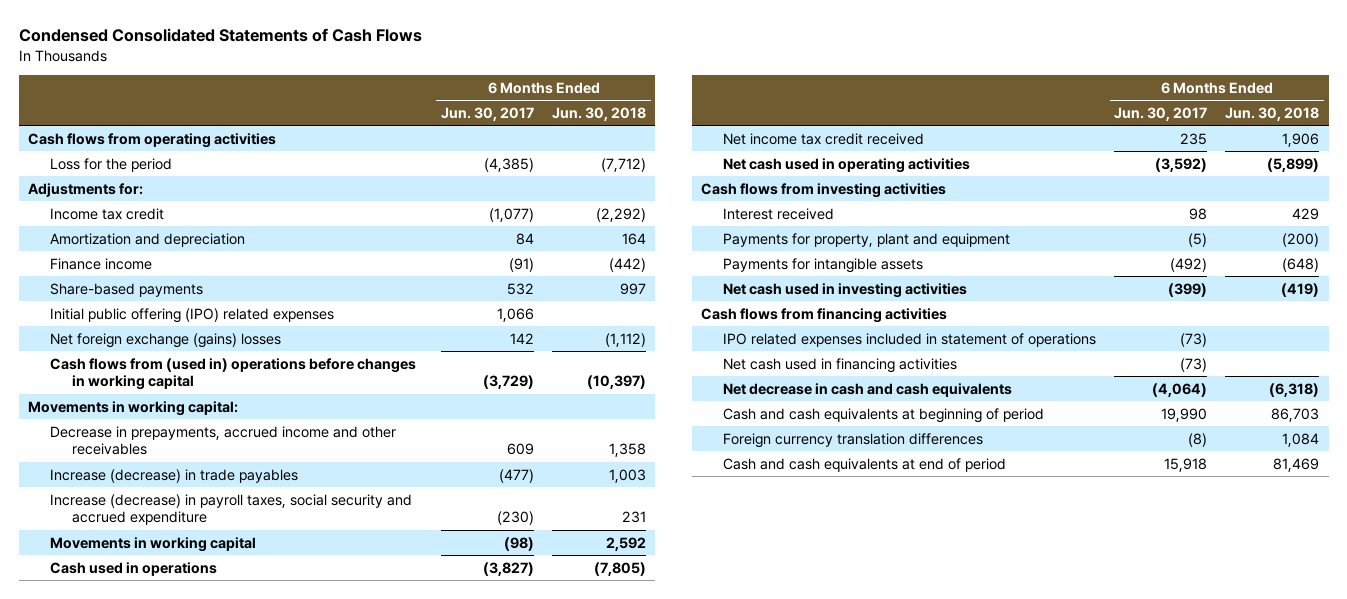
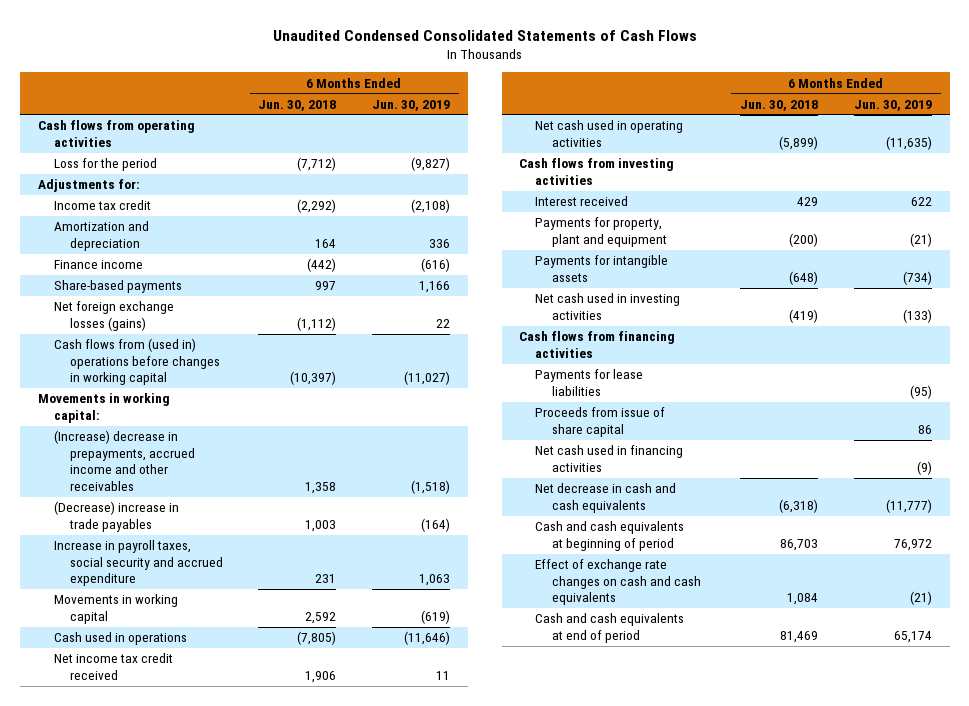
[18,28,422,43] Condensed Consolidated Statements of Cash Flows -> [272,29,697,41] Unaudited Condensed Consolidated Statements of Cash Flows
[441,107,535,122] Jun. 30, 2017 -> none
none -> [372,99,451,111] Jun. 30, 2019
[49,307,334,323] Initial public offering (IPO) related expenses -> none
[49,332,281,348] Net foreign exchange (gains) losses -> [53,301,174,331] Net foreign exchange losses (gains)
[49,425,396,456] Decrease in prepayments, accrued income and other receivables -> [53,430,195,492] (Increase) decrease in prepayments, accrued income and other receivables
[49,468,298,483] Increase (decrease) in trade payables -> [53,501,179,532] (Decrease) increase in trade payables
[49,493,412,526] Increase (decrease) in payroll taxes, social security and accrued expenditure -> [53,540,223,587] Increase in payroll taxes, social security and accrued expenditure
[722,332,1096,347] IPO related expenses included in statement of operations -> none
none -> [535,369,644,396] Payments for lease liabilities
none -> [535,407,666,437] Proceeds from issue of share capital
[722,432,983,448] Foreign currency translation differences -> [535,559,701,606] Effect of exchange rate changes on cash and cash equivalents

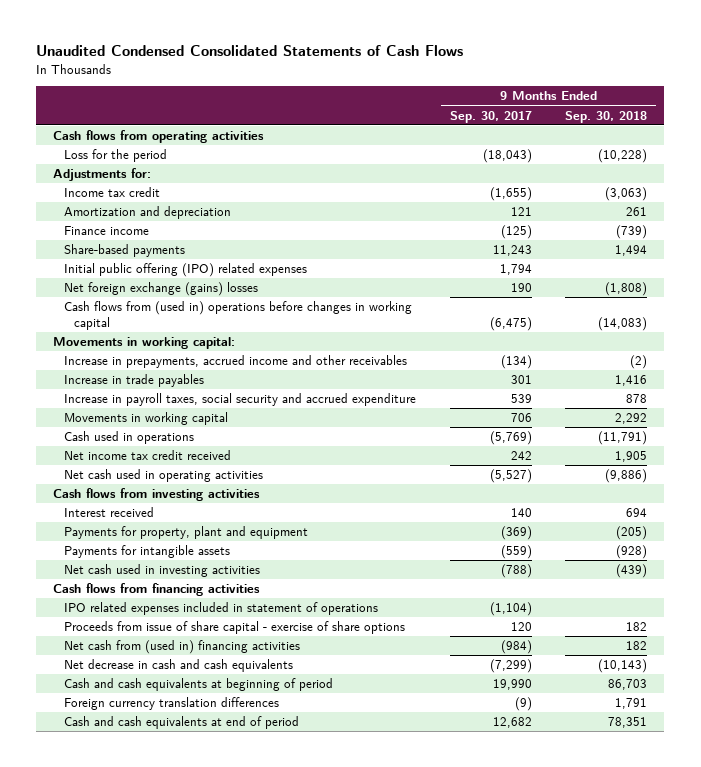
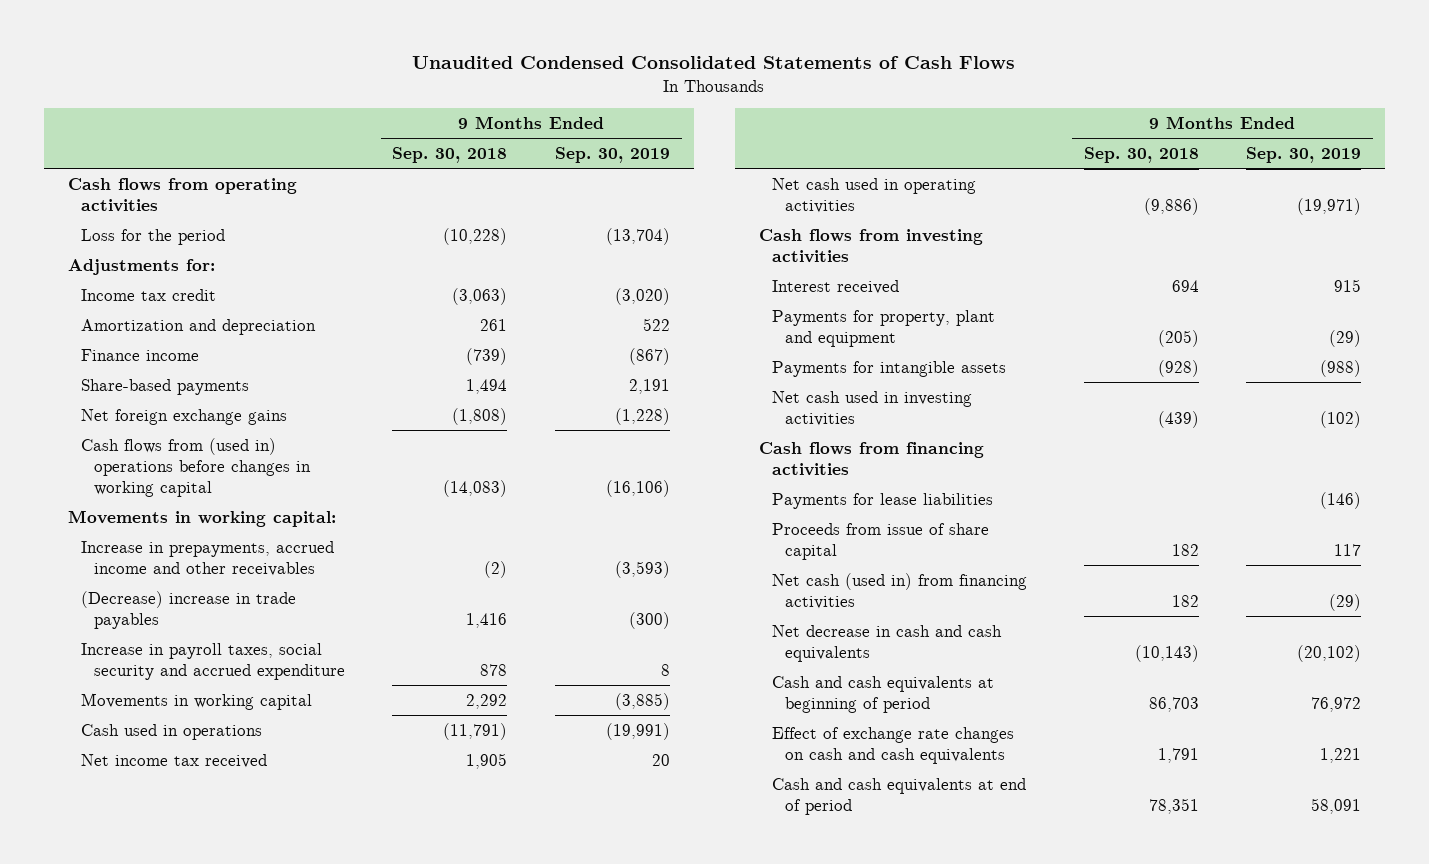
[449,110,532,123] Sep. 30, 2017 -> none
none -> [554,147,670,164] Sep. 30, 2019
[63,263,307,278] Initial public offering (IPO) related expenses -> none
[63,282,258,297] Net foreign exchange (gains) losses -> [80,408,287,425] Net foreign exchange gains
[63,374,204,388] Increase in trade payables -> [80,590,296,629] (Decrease) increase in trade payables
[63,450,231,461] Net income tax credit received -> [80,753,267,768] Net income tax received
[63,602,378,616] IPO related expenses included in statement of operations -> none
none -> [771,492,993,509] Payments for lease liabilities
[63,621,405,635] Proceeds from issue of share capital - exercise of share options -> [771,522,989,560] Proceeds from issue of share capital
[63,640,300,655] Net cash from (used in) financing activities -> [771,572,1027,609] Net cash (used in) from financing activities
[63,697,279,711] Foreign currency translation differences -> [771,726,1014,764] Effect of exchange rate changes on cash and cash equivalents

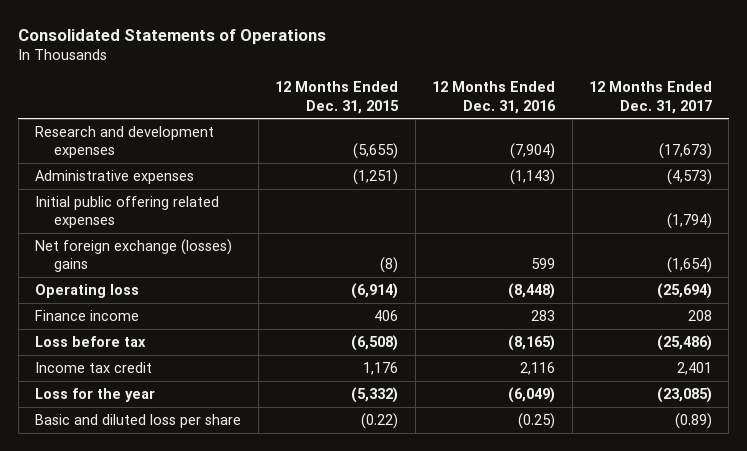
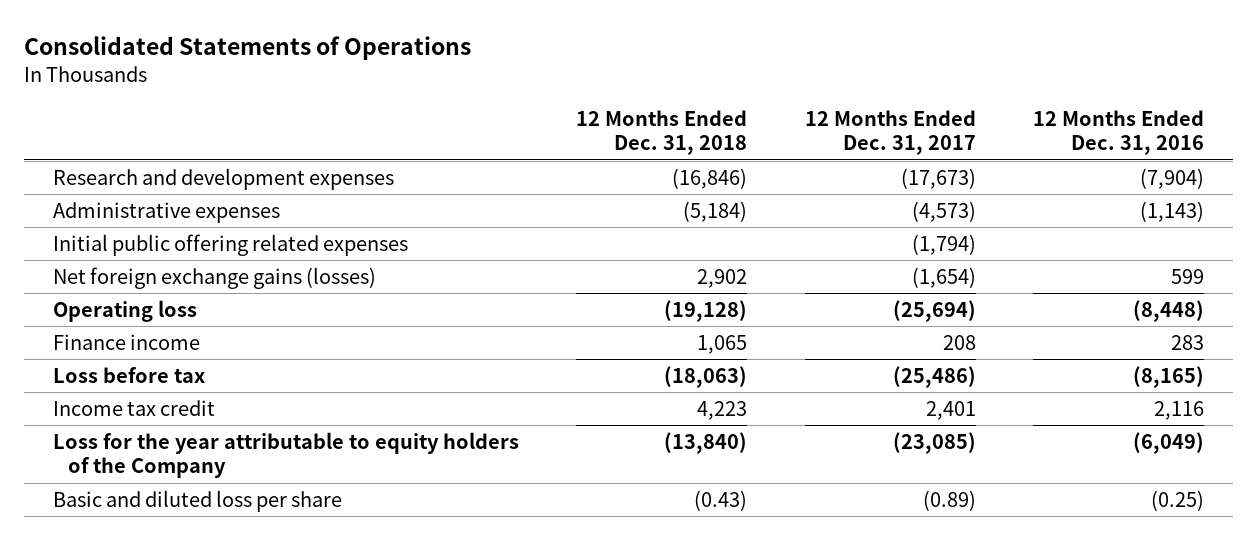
[275,81,400,114] 12 Months Ended Dec. 31, 2015 -> none
none -> [576,110,748,156] 12 Months Ended Dec. 31, 2018
[35,239,233,273] Net foreign exchange (losses) gains -> [52,266,376,289] Net foreign exchange gains (losses)
[35,388,156,403] Loss for the year -> [52,431,519,479] Loss for the year attributable to equity holders of the Company

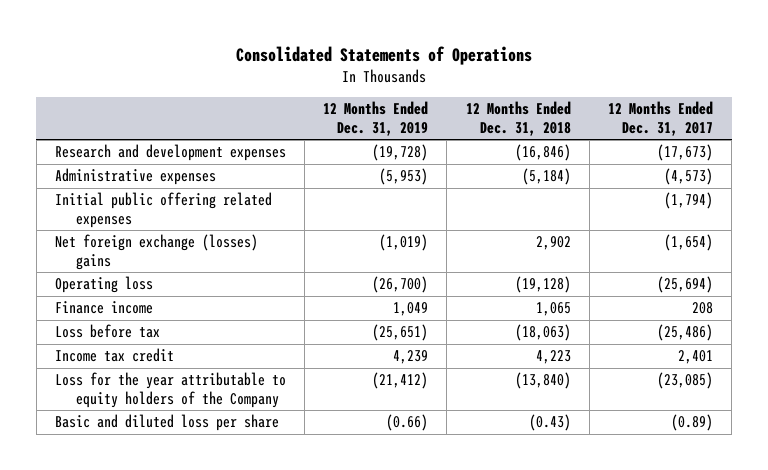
[1033,110,1205,156] 12 Months Ended Dec. 31, 2016 -> none
none -> [323,101,429,137] 12 Months Ended Dec. 31, 2019
[52,266,376,289] Net foreign exchange gains (losses) -> [54,234,258,270] Net foreign exchange (losses) gains

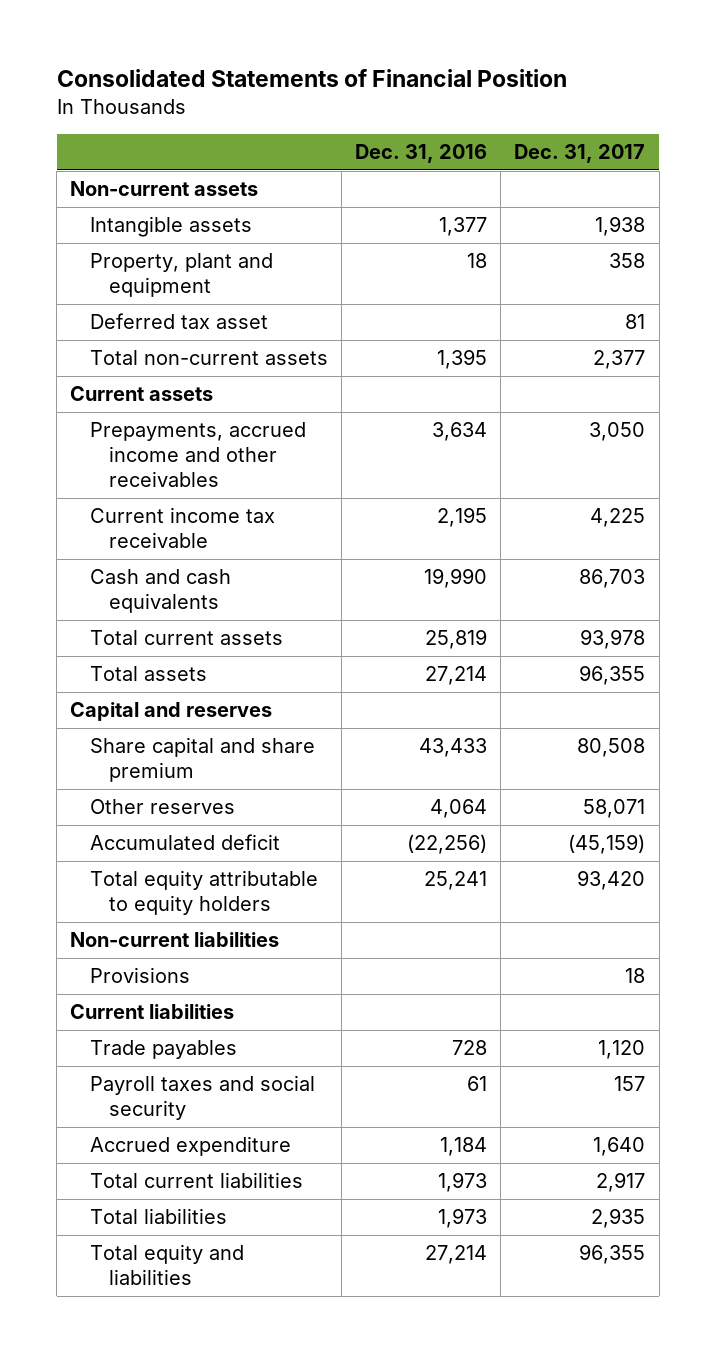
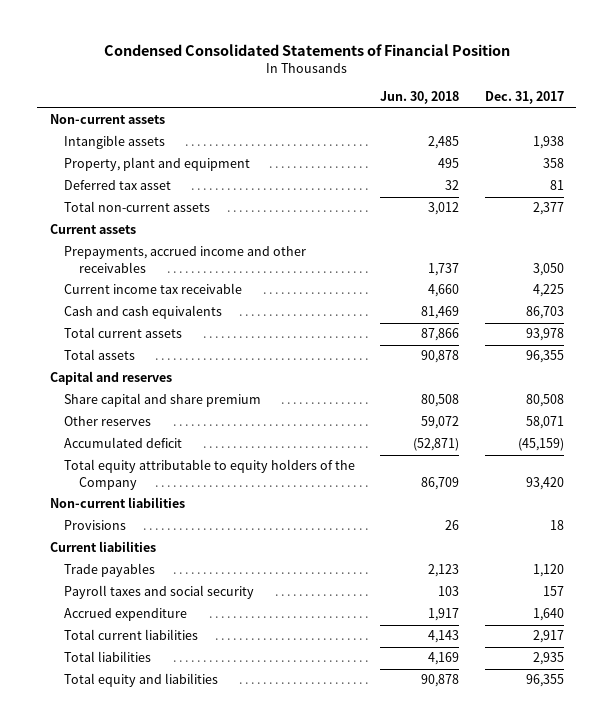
[56,69,567,88] Consolidated Statements of Financial Position -> [103,44,510,57] Condensed Consolidated Statements of Financial Position
[354,144,487,164] Dec. 31, 2016 -> none
none -> [380,91,460,105] Jun. 30, 2018
[89,870,318,916] Total equity attributable to equity holders -> [64,459,356,490] Total equity attributable to equity holders of the Company

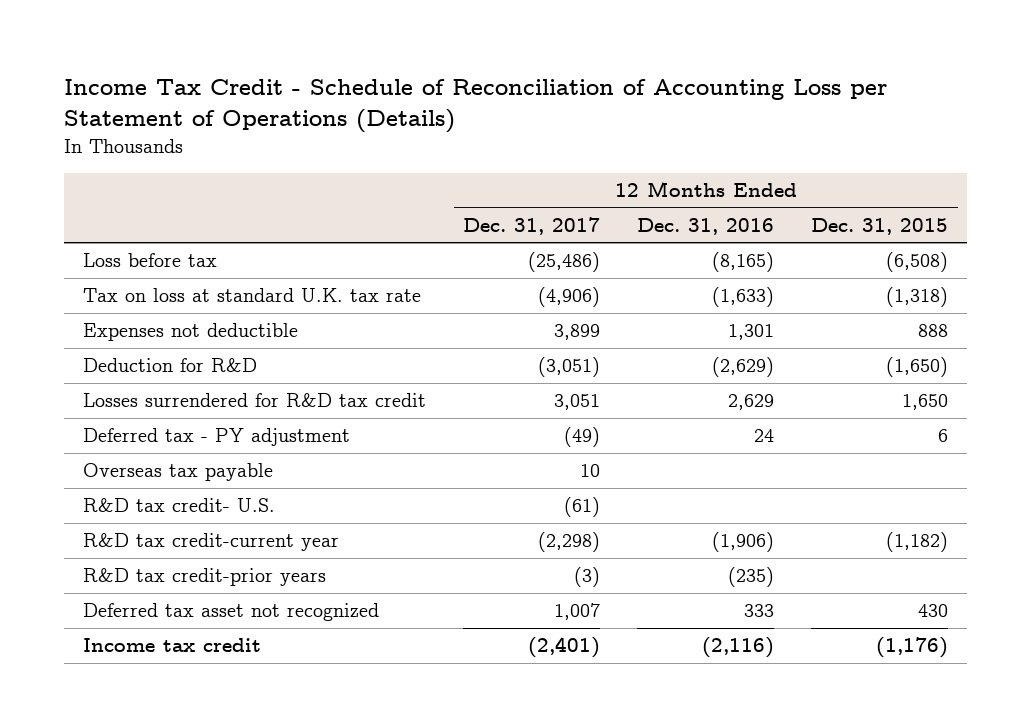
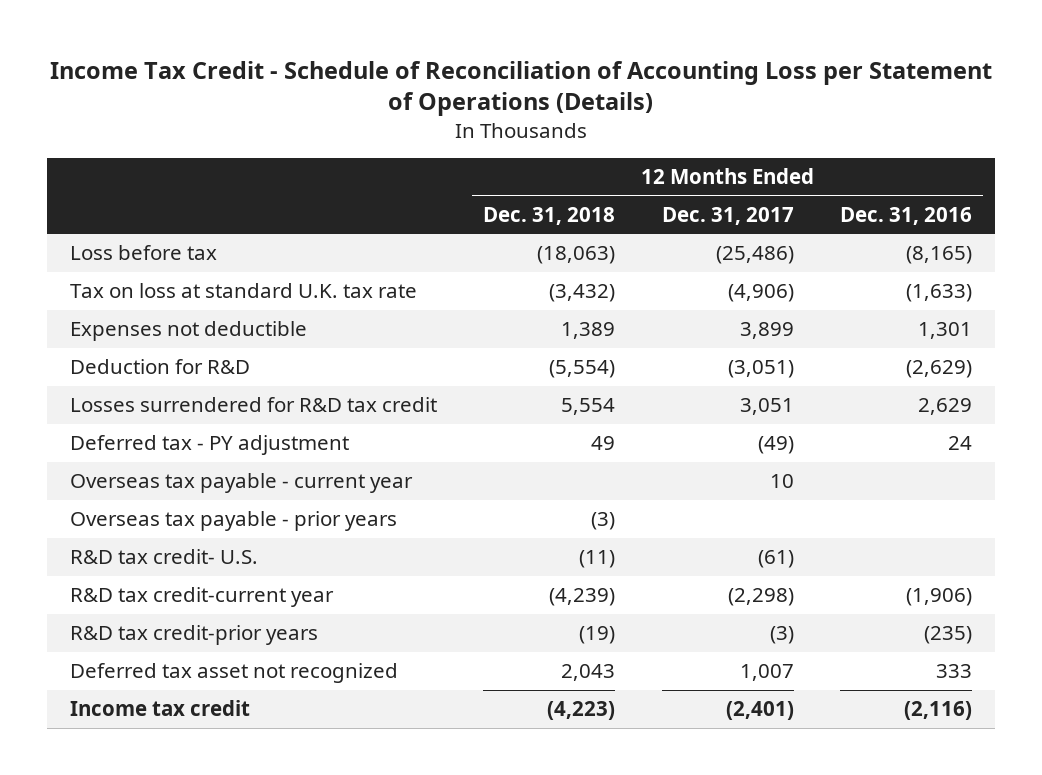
[811,217,949,235] Dec. 31, 2015 -> none
none -> [483,206,616,225] Dec. 31, 2018
[82,463,273,482] Overseas tax payable -> [70,473,414,494] Overseas tax payable - current year
none -> [70,511,398,532] Overseas tax payable - prior years

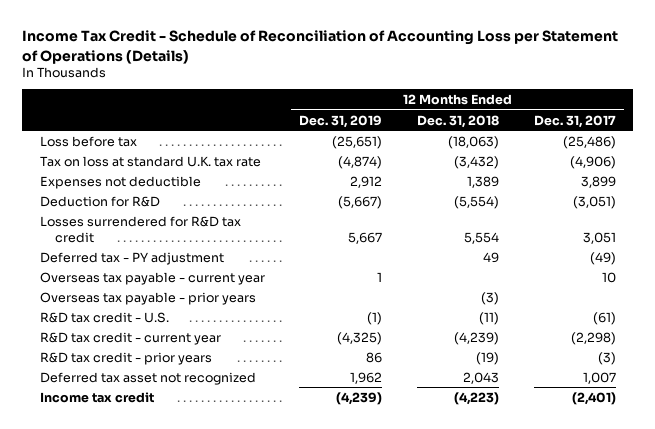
[839,206,972,225] Dec. 31, 2016 -> none
none -> [299,114,383,128] Dec. 31, 2019
[70,549,259,565] R&D tax credit- U.S. -> [39,311,169,323] R&D tax credit - U.S.
[70,587,335,608] R&D tax credit-current year -> [39,331,221,345] R&D tax credit - current year
[70,625,319,646] R&D tax credit-prior years -> [39,351,212,365] R&D tax credit - prior years

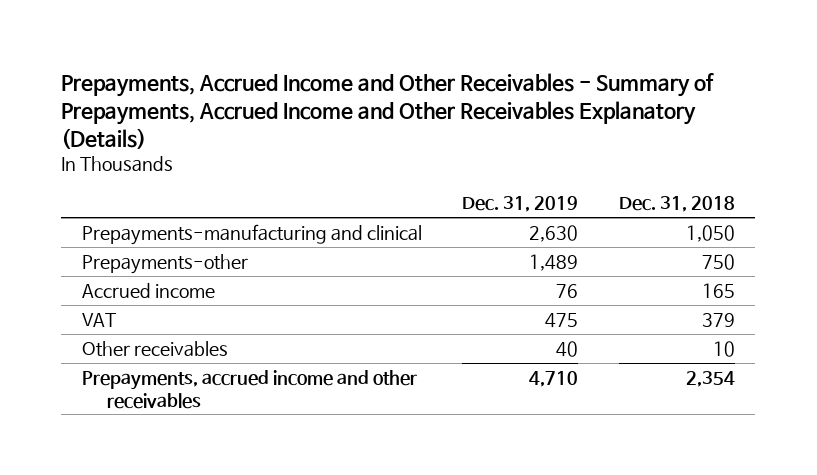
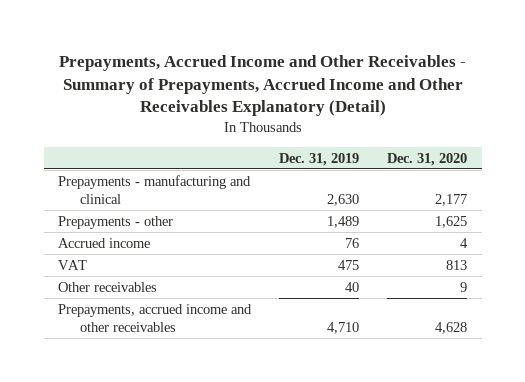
[61,72,715,149] Prepayments, Accrued Income and Other Receivables - Summary of Prepayments, Accrued Income and Other Receivables Explanatory (Details) -> [58,54,466,117] Prepayments, Accrued Income and Other Receivables - Summary of Prepayments, Accrued Income and Other Receivables Explanatory (Detail)
[618,196,735,213] Dec. 31, 2018 -> none
none -> [387,152,468,166] Dec. 31, 2020
[81,223,422,245] Prepayments-manufacturing and clinical -> [57,174,251,204] Prepayments - manufacturing and clinical
[81,253,248,274] Prepayments-other -> [57,215,173,229] Prepayments - other

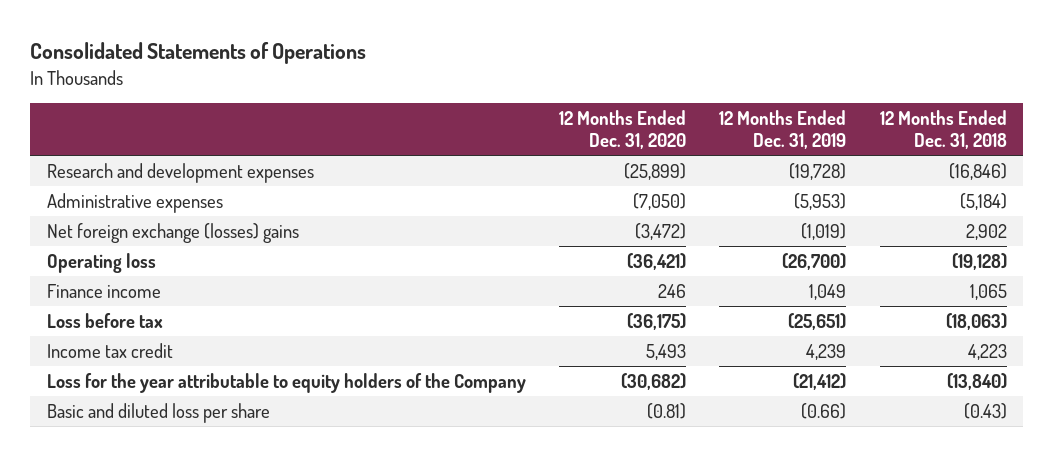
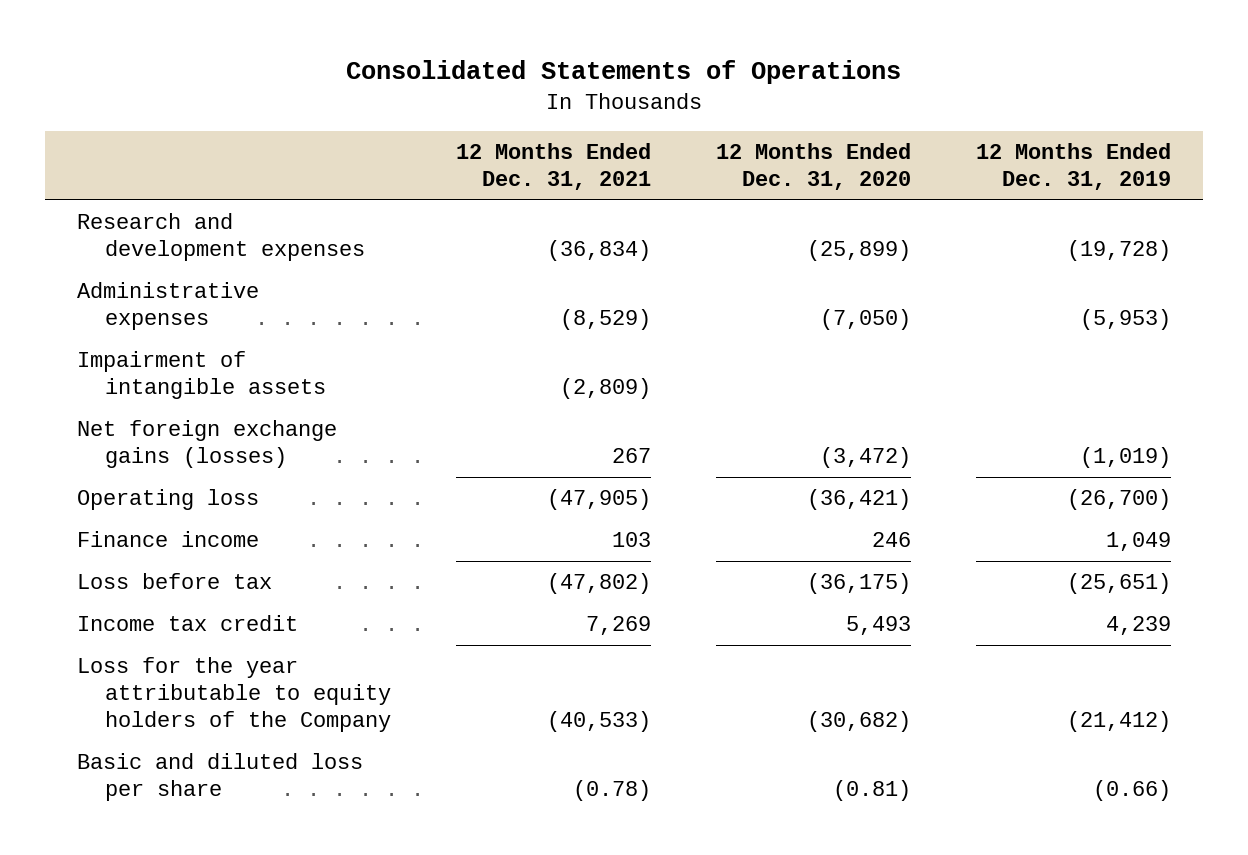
[879,109,1007,150] 12 Months Ended Dec. 31, 2018 -> none
none -> [456,143,652,191] 12 Months Ended Dec. 31, 2021
none -> [77,351,327,400] Impairment of intangible assets
[46,222,299,243] Net foreign exchange (losses) gains -> [77,420,338,469] Net foreign exchange gains (losses)

